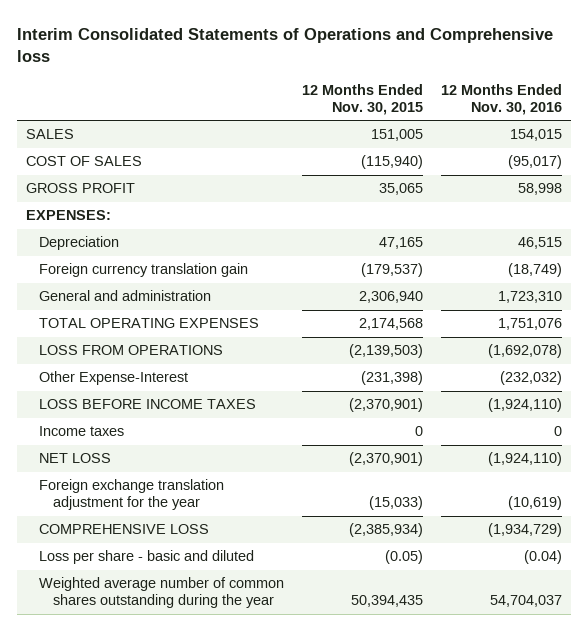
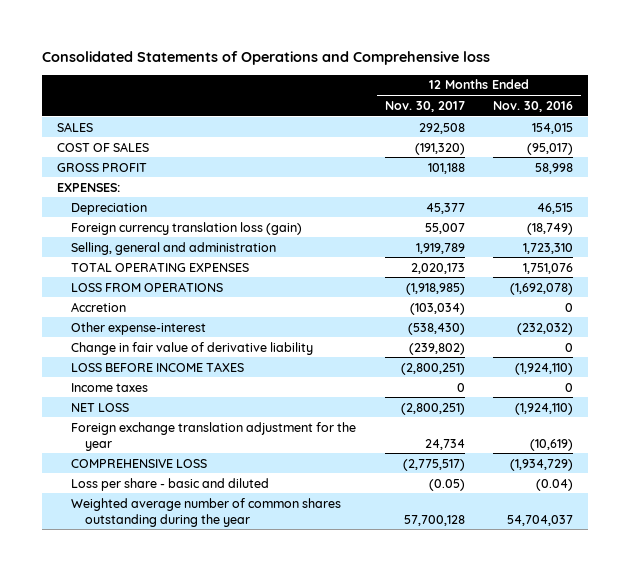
[17,27,554,63] Interim Consolidated Statements of Operations and Comprehensive loss -> [42,50,491,65] Consolidated Statements of Operations and Comprehensive loss
[302,83,424,115] 12 Months Ended Nov. 30, 2015 -> none
none -> [384,100,465,112] Nov. 30, 2017
[39,263,249,278] Foreign currency translation gain -> [70,221,302,235] Foreign currency translation loss (gain)
[39,290,212,302] General and administration -> [70,241,276,255] Selling, general and administration
none -> [70,301,126,312] Accretion
[39,371,189,386] Other Expense-Interest -> [70,321,206,335] Other expense-interest
none -> [70,341,313,355] Change in fair value of derivative liability

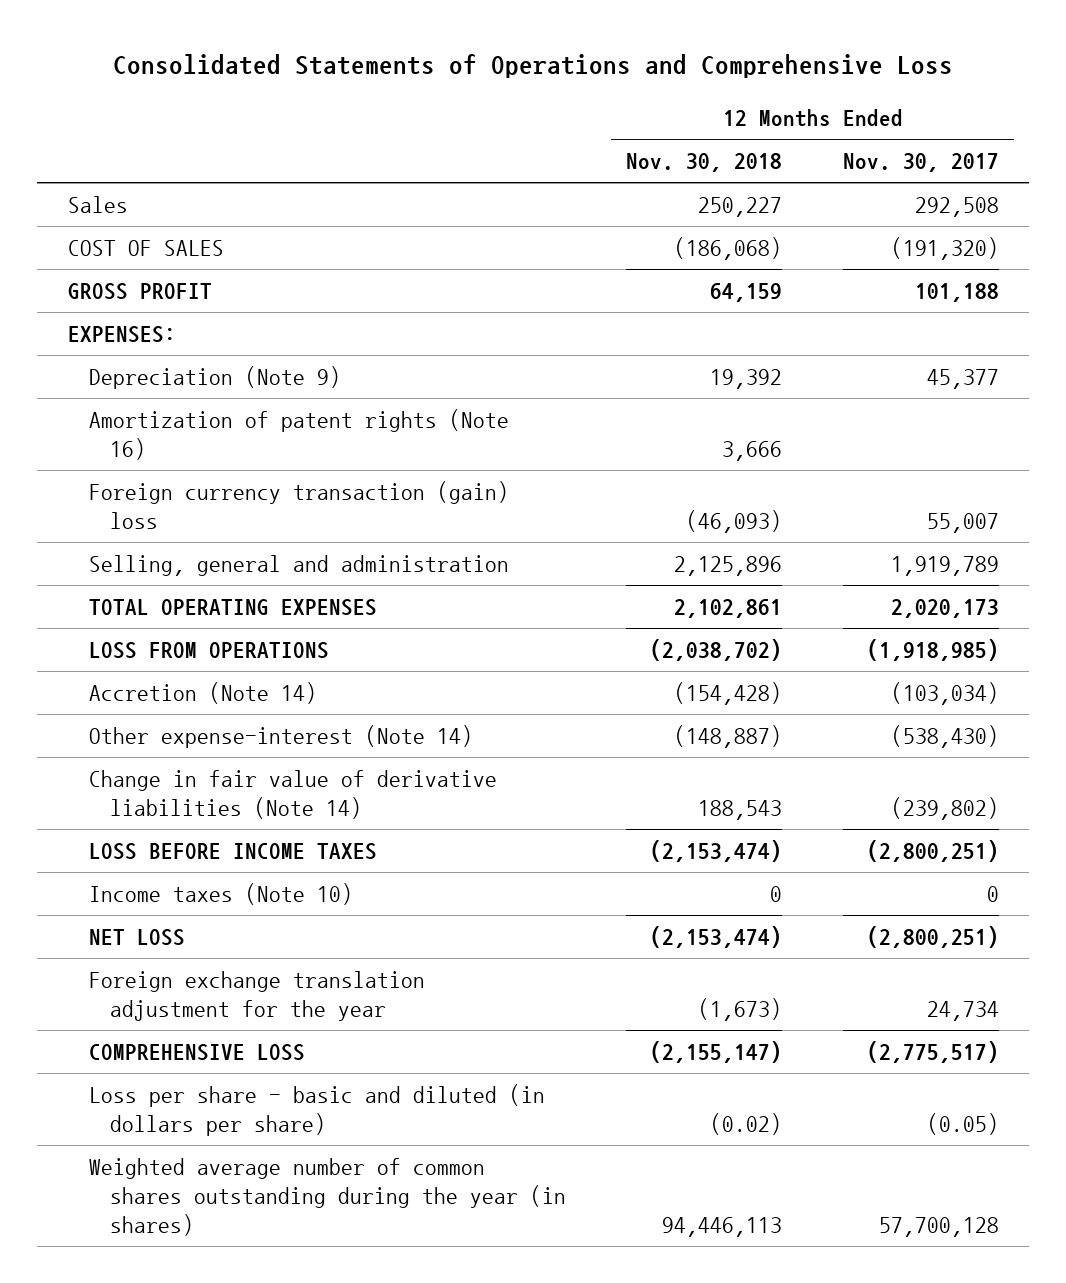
[42,50,491,65] Consolidated Statements of Operations and Comprehensive loss -> [113,54,954,79] Consolidated Statements of Operations and Comprehensive Loss
[493,100,574,112] Nov. 30, 2016 -> none
none -> [626,153,783,173] Nov. 30, 2018
[56,121,93,132] SALES -> [67,195,128,213] Sales
[70,202,147,215] Depreciation -> [88,365,341,389] Depreciation (Note 9)
none -> [88,408,509,461] Amortization of patent rights (Note 16)
[70,221,302,235] Foreign currency translation loss (gain) -> [88,480,509,530] Foreign currency transaction (gain) loss
[70,301,126,312] Accretion -> [88,681,317,704] Accretion (Note 14)
[70,321,206,335] Other expense-interest -> [88,724,473,748] Other expense-interest (Note 14)
[70,341,313,355] Change in fair value of derivative liability -> [88,769,497,820] Change in fair value of derivative liabilities (Note 14)
[70,382,148,392] Income taxes -> [88,882,353,905] Income taxes (Note 10)
[70,477,269,491] Loss per share - basic and diluted -> [88,1083,545,1137] Loss per share - basic and diluted (in dollars per share)
[70,497,341,527] Weighted average number of common shares outstanding during the year -> [88,1157,566,1237] Weighted average number of common shares outstanding during the year (in shares)

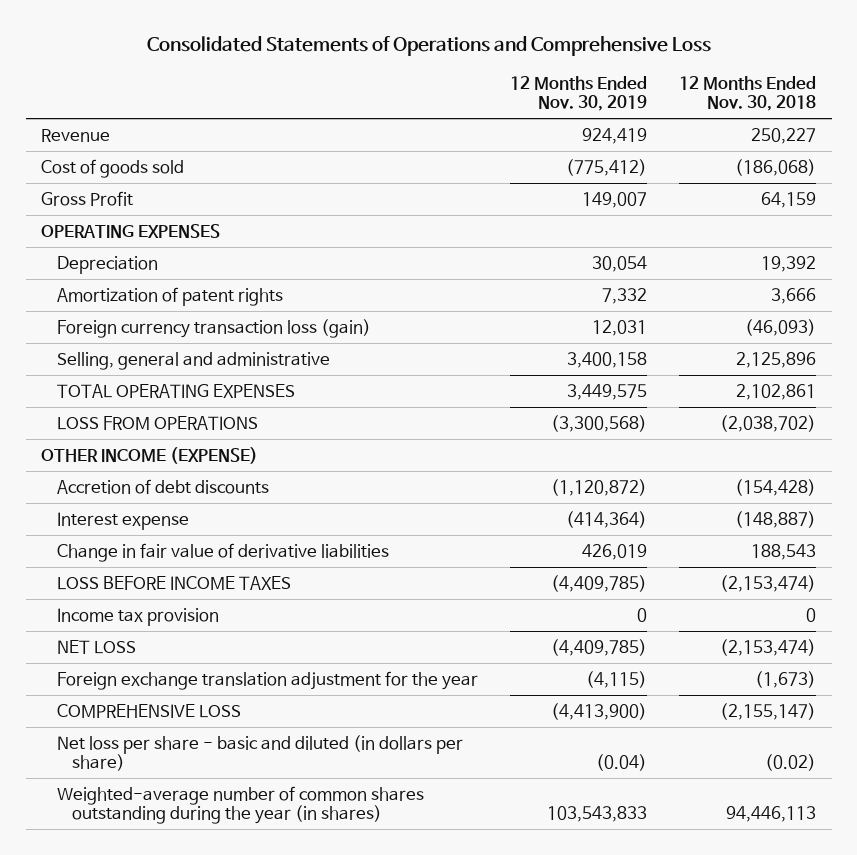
[842,153,999,173] Nov. 30, 2017 -> none
none -> [509,76,647,112] 12 Months Ended Nov. 30, 2019
[67,195,128,213] Sales -> [41,128,111,142] Revenue
[67,239,224,256] COST OF SALES -> [41,158,185,178] Cost of goods sold
[67,282,212,300] GROSS PROFIT -> [41,190,134,206] Gross Profit
[67,325,176,343] EXPENSES: -> [41,223,221,238] OPERATING EXPENSES
[88,365,341,389] Depreciation (Note 9) -> [56,255,158,274] Depreciation
[88,408,509,461] Amortization of patent rights (Note 16) -> [56,286,283,306] Amortization of patent rights
[88,480,509,530] Foreign currency transaction (gain) loss -> [56,318,371,338] Foreign currency transaction loss (gain)
[88,554,509,576] Selling, general and administration -> [56,351,330,370] Selling, general and administrative
none -> [41,446,259,464] OTHER INCOME (EXPENSE)
[88,681,317,704] Accretion (Note 14) -> [56,478,269,494] Accretion of debt discounts
[88,724,473,748] Other expense-interest (Note 14) -> [56,511,189,530] Interest expense
[88,769,497,820] Change in fair value of derivative liabilities (Note 14) -> [56,542,389,562] Change in fair value of derivative liabilities
[88,882,353,905] Income taxes (Note 10) -> [56,607,219,626] Income tax provision
[88,1083,545,1137] Loss per share - basic and diluted (in dollars per share) -> [56,734,463,771] Net loss per share - basic and diluted (in dollars per share)
[88,1157,566,1237] Weighted average number of common shares outstanding during the year (in shares) -> [56,785,424,824] Weighted-average number of common shares outstanding during the year (in shares)

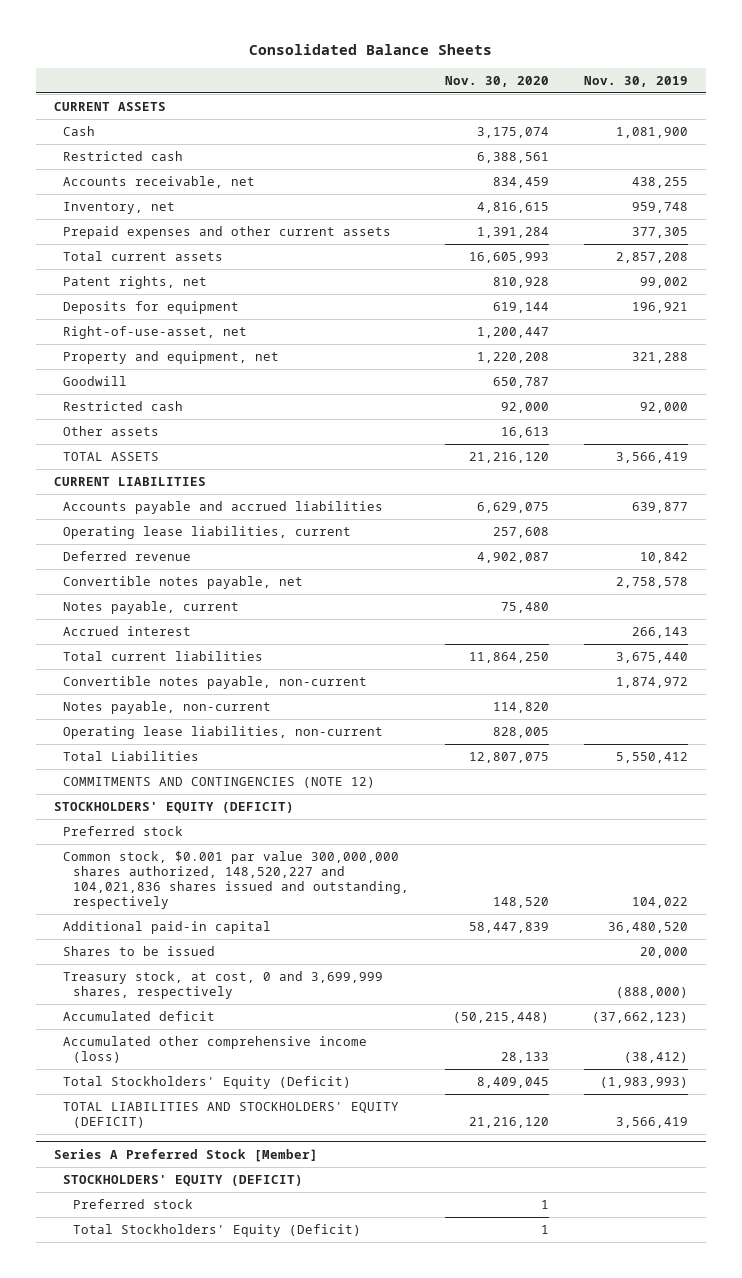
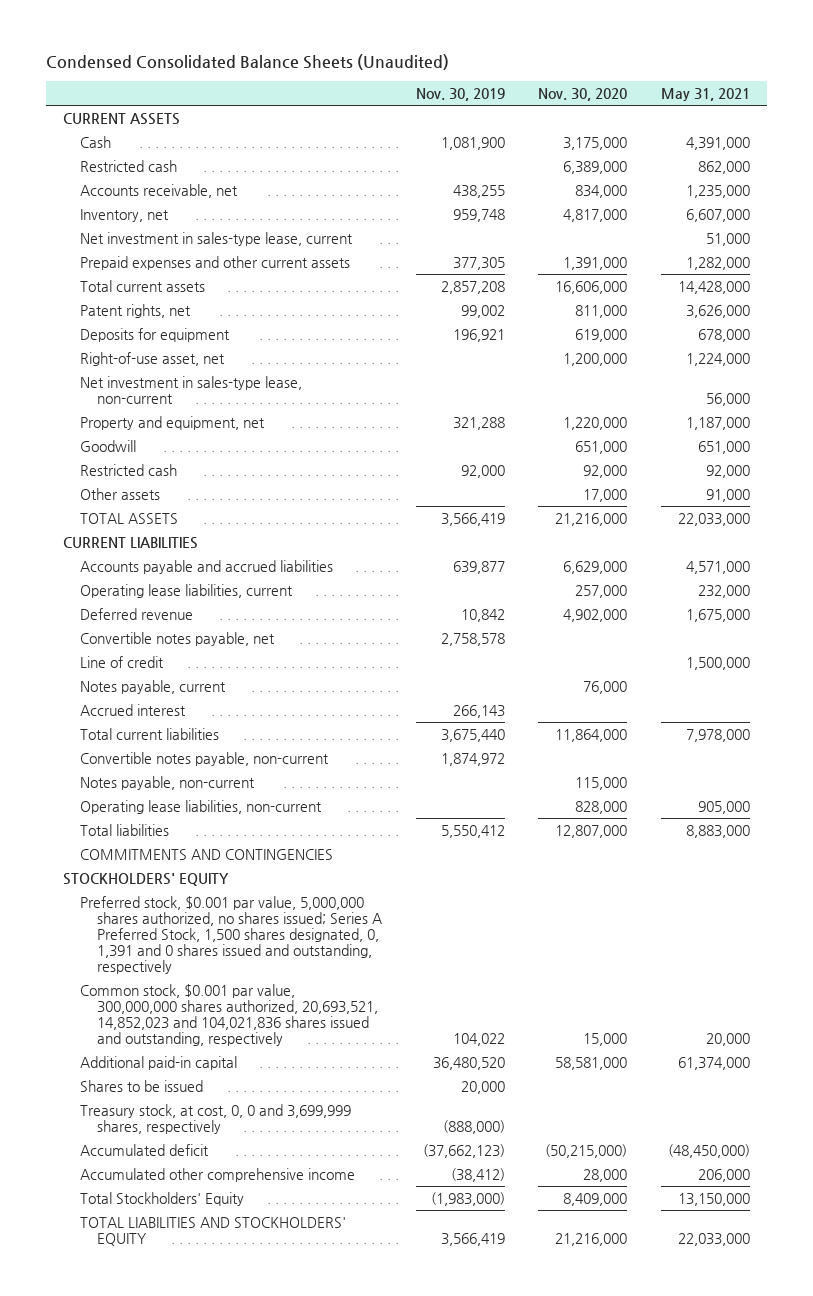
[249,44,493,56] Consolidated Balance Sheets -> [45,54,449,71] Condensed Consolidated Balance Sheets (Unaudited)
none -> [661,88,751,102] May 31, 2021
[476,126,549,138] 3,175,074 -> [563,136,628,150] 3,175,000
[476,151,549,163] 6,388,561 -> [563,160,628,174] 6,389,000
[492,176,549,188] 834,459 -> [575,184,628,198] 834,000
[476,201,549,213] 4,816,615 -> [563,208,628,222] 4,817,000
none -> [79,231,353,246] Net investment in sales-type lease, current
[476,226,549,238] 1,391,284 -> [563,256,628,270] 1,391,000
[468,251,549,263] 16,605,993 -> [555,280,628,294] 16,606,000
[492,276,549,288] 810,928 -> [575,304,628,318] 811,000
[492,301,549,313] 619,144 -> [575,328,628,342] 619,000
[63,325,248,339] Right-of-use-asset, net -> [79,351,225,366] Right-of-use asset, net
[476,326,549,338] 1,200,447 -> [563,352,628,366] 1,200,000
none -> [79,375,302,404] Net investment in sales-type lease, non-current
[476,351,549,363] 1,220,208 -> [563,416,628,430] 1,220,000
[492,376,549,388] 650,787 -> [575,440,628,454] 651,000
[500,426,549,438] 16,613 -> [583,488,628,502] 17,000
[468,451,549,463] 21,216,120 -> [555,512,628,526] 21,216,000
[476,501,549,513] 6,629,075 -> [563,560,628,574] 6,629,000
[492,526,549,538] 257,608 -> [575,584,628,598] 257,000
[476,551,549,563] 4,902,087 -> [563,608,628,622] 4,902,000
none -> [79,655,164,668] Line of credit
[500,601,549,613] 75,480 -> [583,680,628,694] 76,000
[468,651,549,663] 11,864,250 -> [555,728,628,742] 11,864,000
[492,701,549,713] 114,820 -> [575,776,628,790] 115,000
[492,726,549,738] 828,005 -> [575,800,628,814] 828,000
[63,750,200,761] Total Liabilities -> [79,823,169,836] Total liabilities
[468,751,549,763] 12,807,075 -> [555,824,628,838] 12,807,000
[63,776,376,788] COMMITMENTS AND CONTINGENCIES (NOTE 12) -> [79,848,333,860] COMMITMENTS AND CONTINGENCIES
[53,801,294,813] STOCKHOLDERS' EQUITY (DEFICIT) -> [62,872,229,886] STOCKHOLDERS' EQUITY
[63,825,184,836] Preferred stock -> [79,895,382,975] Preferred stock, $0.001 par value, 5,000,000 shares authorized, no shares issued; Series A Preferred Stock, 1,500 shares designated, 0, 1,391 and 0 shares issued and outstanding, respectively
[63,850,409,910] Common stock, $0.001 par value 300,000,000 shares authorized, 148,520,227 and 104,021,836 shares issued and outstanding, respectively -> [79,983,378,1047] Common stock, $0.001 par value, 300,000,000 shares authorized, 20,693,521, 14,852,023 and 104,021,836 shares issued and outstanding, respectively
[492,897,549,909] 148,520 -> [583,1033,628,1047] 15,000
[468,921,549,933] 58,447,839 -> [555,1056,628,1070] 58,581,000
[53,1148,318,1162] Series A Preferred Stock [Member] -> none
[63,1174,304,1186] STOCKHOLDERS' EQUITY (DEFICIT) -> none
[72,1198,193,1209] Preferred stock -> none
[72,1223,361,1237] Total Stockholders' Equity (Deficit) -> none
[63,970,384,1000] Treasury stock, at cost, 0 and 3,699,999 shares, respectively -> [79,1103,351,1134] Treasury stock, at cost, 0, 0 and 3,699,999 shares, respectively
[452,1011,549,1023] (50,215,448) -> [545,1143,628,1158] (50,215,000)
[63,1035,368,1064] Accumulated other comprehensive income (loss) -> [79,1167,355,1182] Accumulated other comprehensive income
[500,1052,549,1064] 28,133 -> [583,1168,628,1182] 28,000
[63,1075,352,1089] Total Stockholders' Equity (Deficit) -> [79,1191,244,1206] Total Stockholders' Equity
[476,1076,549,1088] 8,409,045 -> [563,1192,628,1206] 8,409,000
[600,1076,689,1088] (1,983,993) -> [430,1191,505,1206] (1,983,000)
[63,1101,400,1129] TOTAL LIABILITIES AND STOCKHOLDERS' EQUITY (DEFICIT) -> [79,1216,346,1246] TOTAL LIABILITIES AND STOCKHOLDERS' EQUITY
[468,1117,549,1129] 21,216,120 -> [555,1232,628,1246] 21,216,000

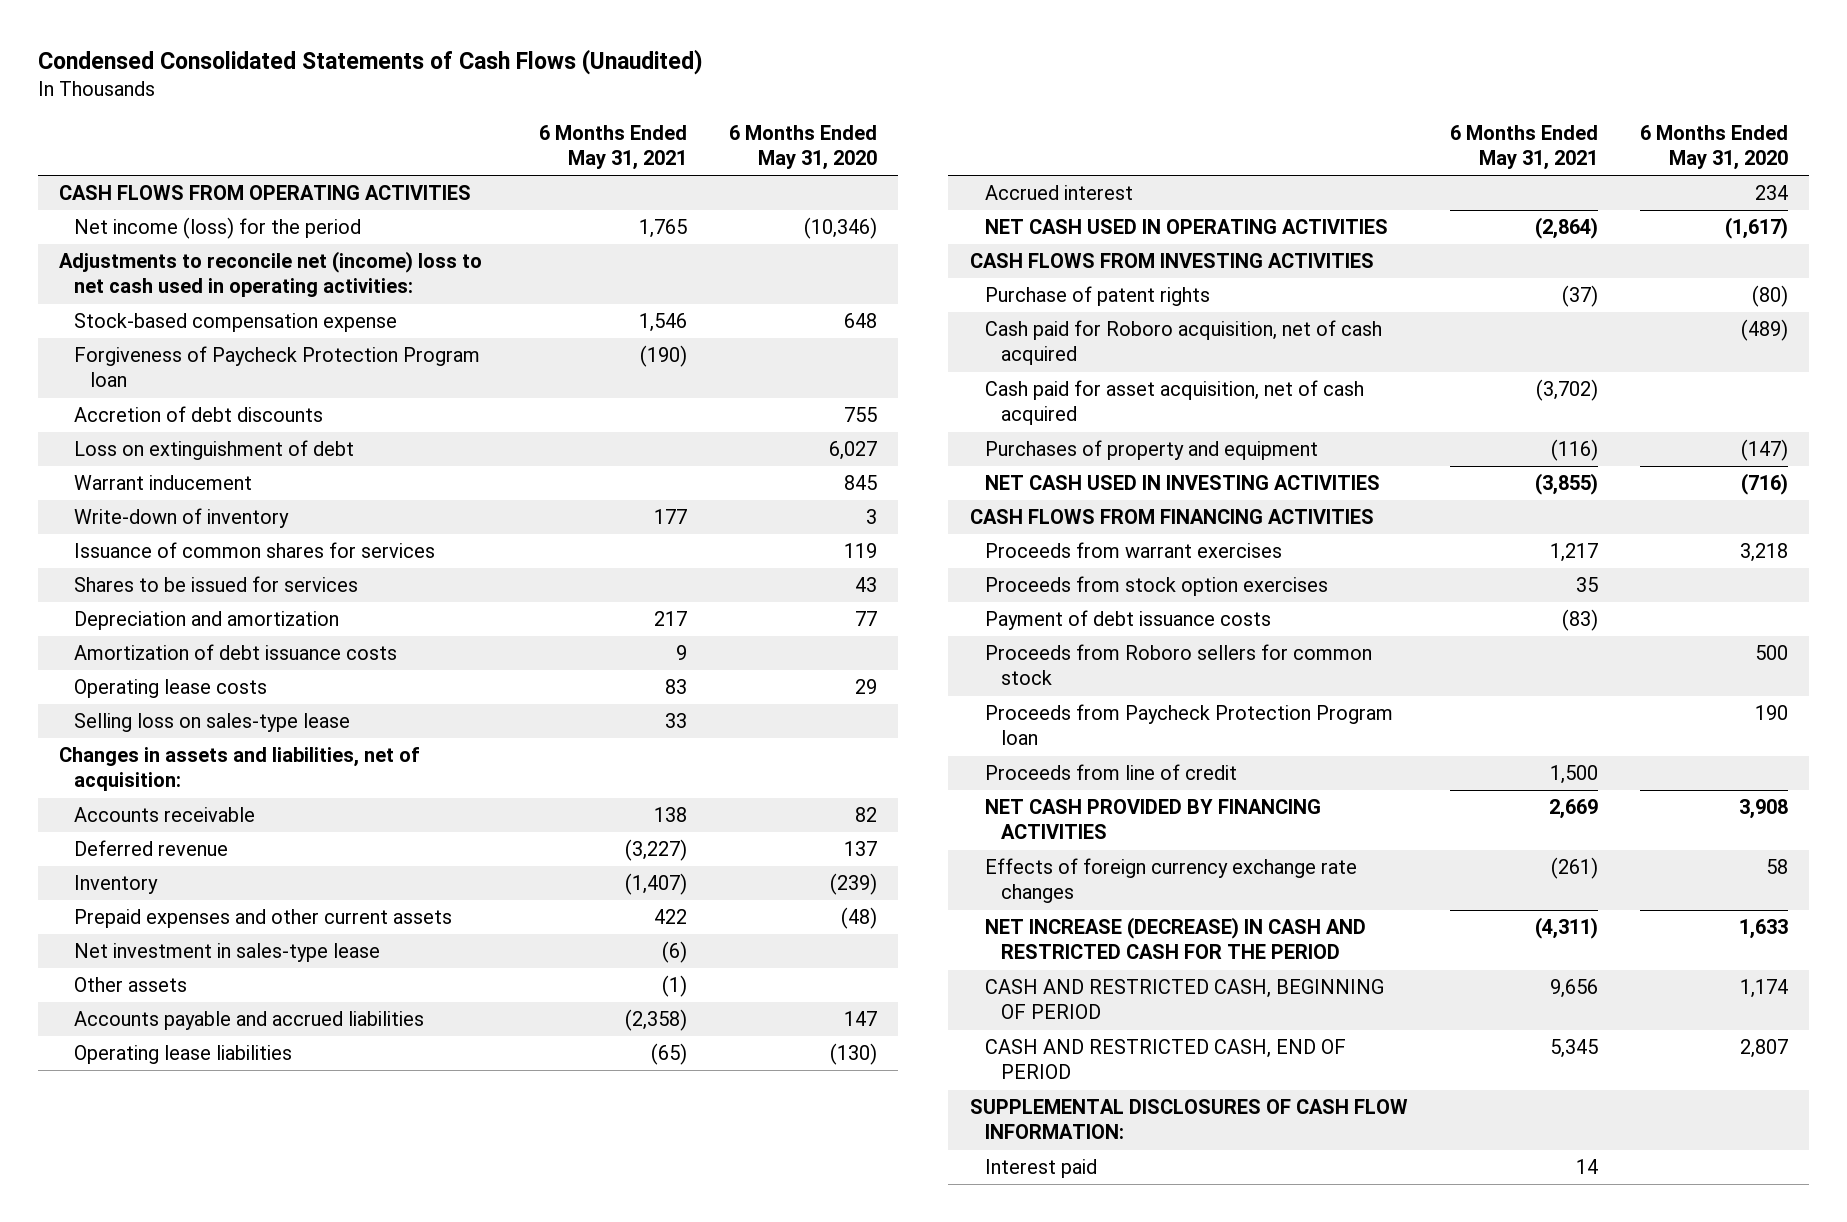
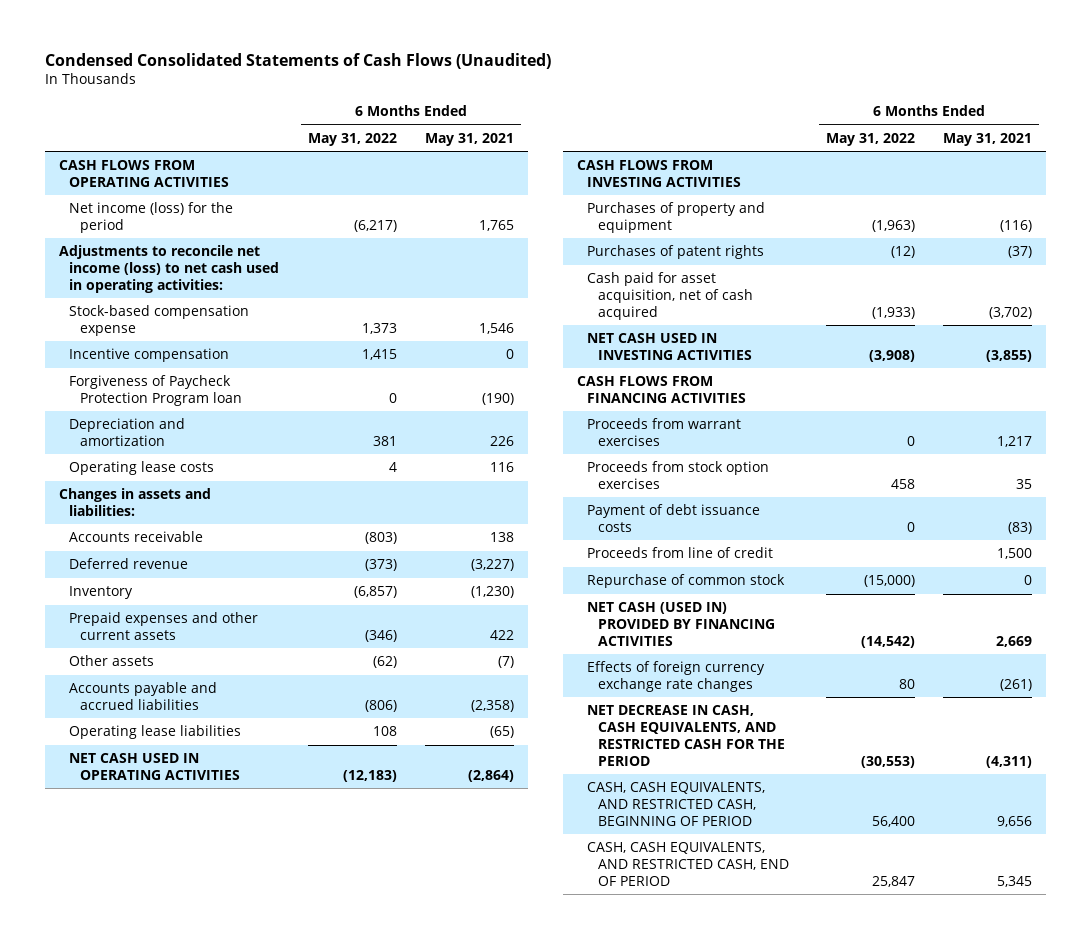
[729,125,878,171] 6 Months Ended May 31, 2020 -> none
none -> [307,132,397,146] May 31, 2022
[58,251,482,298] Adjustments to reconcile net (income) loss to net cash used in operating activities: -> [58,245,280,294] Adjustments to reconcile net income (loss) to net cash used in operating activities:
none -> [69,348,230,363] Incentive compensation
[74,406,324,423] Accretion of debt discounts -> none
[74,440,355,461] Loss on extinguishment of debt -> none
[74,475,253,491] Warrant inducement -> none
[74,508,290,529] Write-down of inventory -> none
[74,542,436,559] Issuance of common shares for services -> none
[74,576,359,593] Shares to be issued for services -> none
[74,644,398,661] Amortization of debt issuance costs -> none
[74,713,351,733] Selling loss on sales-type lease -> none
[654,611,688,627] 217 -> [490,436,515,447] 226
[665,679,688,695] 83 -> [490,462,515,473] 116
[58,747,420,792] Changes in assets and liabilities, net of acquisition: -> [58,488,211,517] Changes in assets and liabilities:
[625,873,688,896] (1,407) -> [471,586,515,599] (1,230)
[74,943,381,963] Net investment in sales-type lease -> none
[662,975,688,998] (1) -> [498,656,515,669] (7)
[985,185,1134,201] Accrued interest -> none
[985,286,1211,307] Purchase of patent rights -> none
[985,320,1383,366] Cash paid for Roboro acquisition, net of cash acquired -> none
none -> [587,245,765,260] Purchases of patent rights
[985,380,1365,426] Cash paid for asset acquisition, net of cash acquired -> [587,272,753,321] Cash paid for asset acquisition, net of cash acquired
[985,644,1373,686] Proceeds from Roboro sellers for common stock -> none
[985,704,1394,746] Proceeds from Paycheck Protection Program loan -> none
none -> [587,574,786,589] Repurchase of common stock
[985,799,1322,840] NET CASH PROVIDED BY FINANCING ACTIVITIES -> [587,602,775,647] NET CASH (USED IN) PROVIDED BY FINANCING ACTIVITIES
[969,1099,1408,1140] SUPPLEMENTAL DISCLOSURES OF CASH FLOW INFORMATION: -> none
[985,1159,1098,1179] Interest paid -> none
[985,917,1367,960] NET INCREASE (DECREASE) IN CASH AND RESTRICTED CASH FOR THE PERIOD -> [587,705,785,766] NET DECREASE IN CASH, CASH EQUIVALENTS, AND RESTRICTED CASH FOR THE PERIOD
[985,979,1385,1020] CASH AND RESTRICTED CASH, BEGINNING OF PERIOD -> [587,782,766,827] CASH, CASH EQUIVALENTS, AND RESTRICTED CASH, BEGINNING OF PERIOD
[985,1039,1347,1080] CASH AND RESTRICTED CASH, END OF PERIOD -> [587,842,789,887] CASH, CASH EQUIVALENTS, AND RESTRICTED CASH, END OF PERIOD

